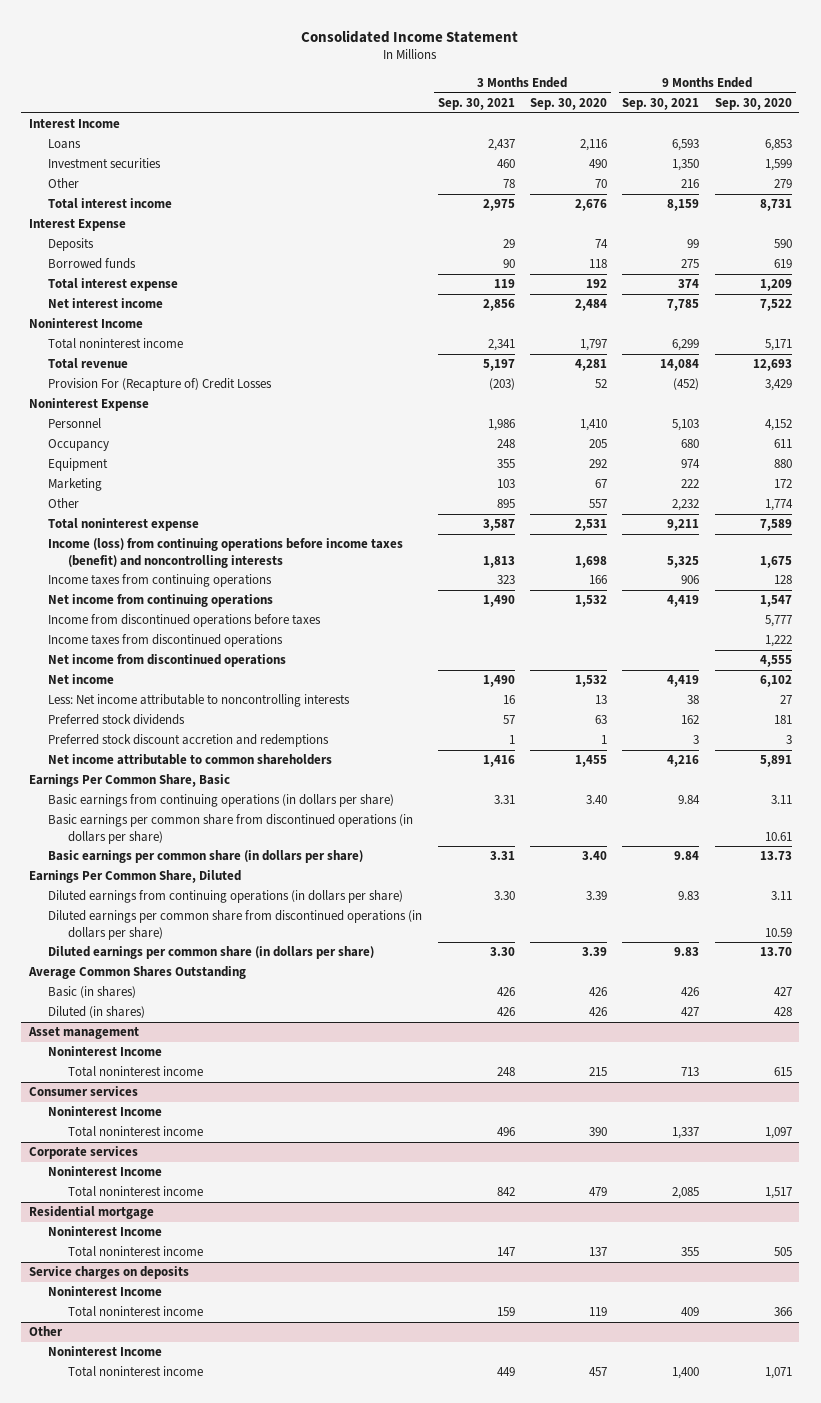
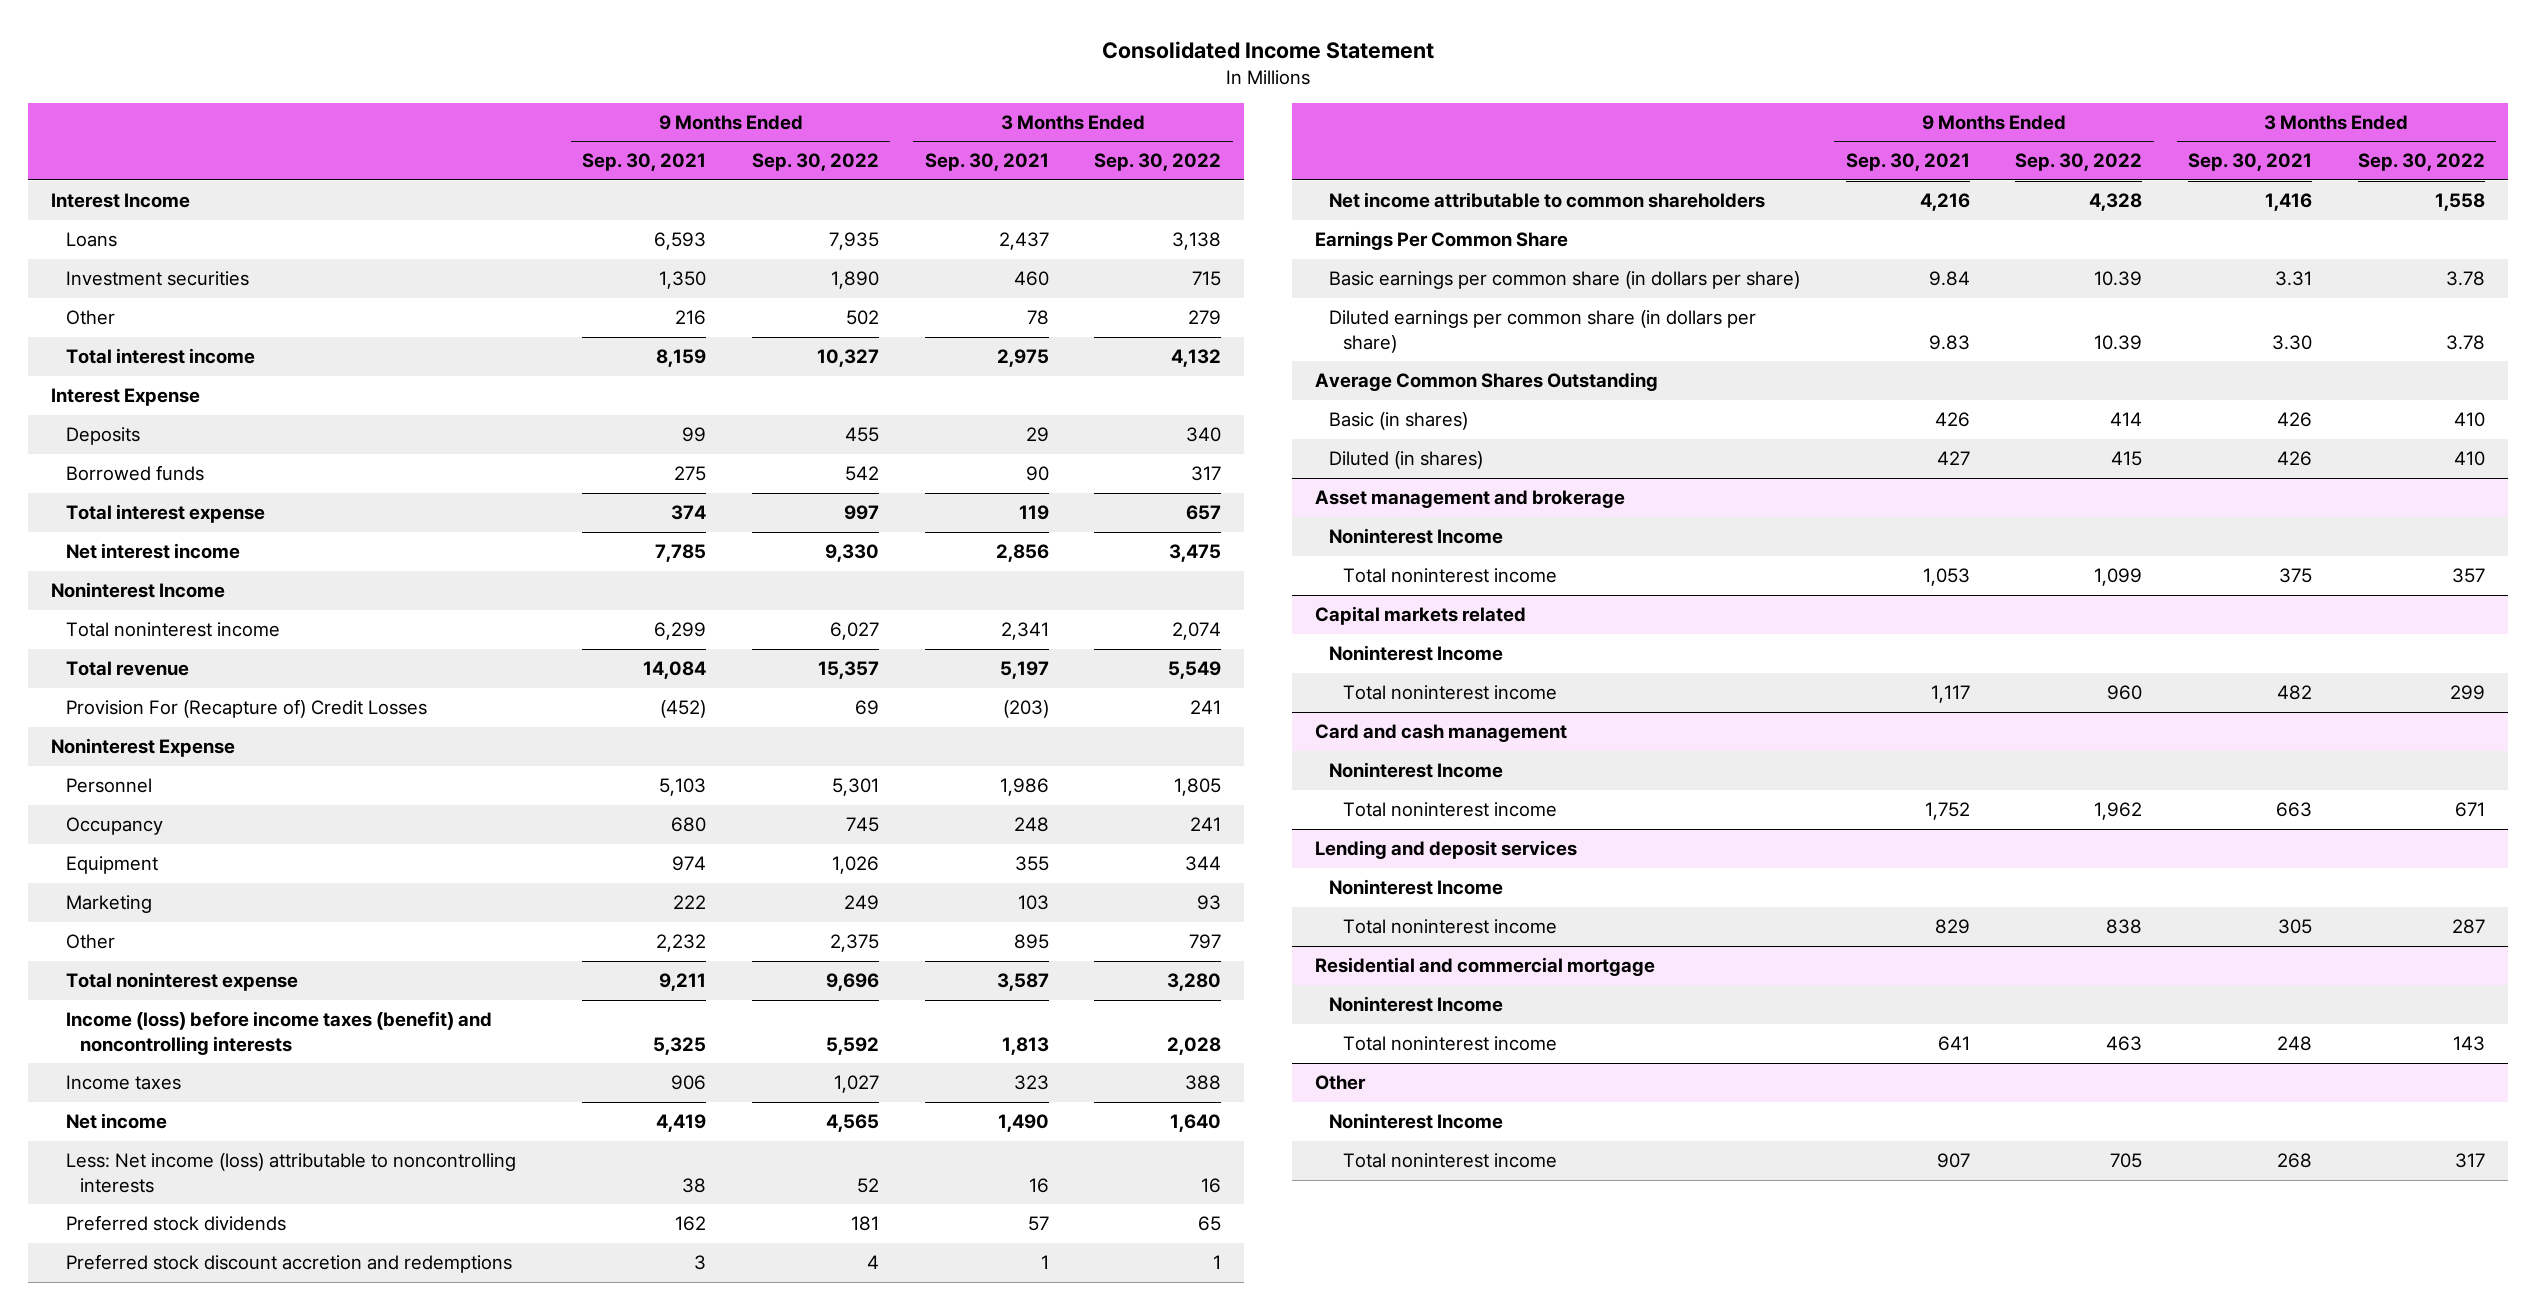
[530,97,608,110] Sep. 30, 2020 -> none
[714,97,792,110] Sep. 30, 2020 -> none
none -> [751,153,879,172] Sep. 30, 2022
none -> [1094,153,1222,172] Sep. 30, 2022
[48,594,274,608] Net income from continuing operations -> none
[48,614,322,628] Income from discontinued operations before taxes -> none
[48,634,284,648] Income taxes from discontinued operations -> none
[48,654,287,668] Net income from discontinued operations -> none
[48,538,404,568] Income (loss) from continuing operations before income taxes (benefit) and noncontrolling interests -> [65,1011,492,1055] Income (loss) before income taxes (benefit) and noncontrolling interests
[48,574,273,588] Income taxes from continuing operations -> [65,1075,181,1091] Income taxes
[48,694,351,708] Less: Net income attributable to noncontrolling interests -> [65,1153,516,1193] Less: Net income (loss) attributable to noncontrolling interests
[48,794,395,808] Basic earnings from continuing operations (in dollars per share) -> none
[48,814,414,844] Basic earnings per common share from discontinued operations (in dollars per share) -> none
[29,774,231,788] Earnings Per Common Share, Basic -> [1314,231,1568,251] Earnings Per Common Share
[29,870,242,884] Earnings Per Common Share, Diluted -> none
[48,890,404,904] Diluted earnings from continuing operations (in dollars per share) -> none
[48,910,423,940] Diluted earnings per common share from discontinued operations (in dollars per share) -> none
[28,1027,140,1040] Asset management -> [1314,490,1625,509] Asset management and brokerage
[496,1067,515,1077] 248 -> [2279,568,2313,584] 375
[681,1067,700,1077] 713 -> [1922,568,1970,587] 1,053
[29,1086,139,1097] Consumer services -> [1314,606,1526,626] Capital markets related
[496,1127,515,1137] 496 -> [2277,685,2313,701] 482
[672,1127,700,1140] 1,337 -> [1930,685,1970,704] 1,117
[29,1146,139,1160] Corporate services -> [1314,724,1567,743] Card and cash management
[496,1187,515,1197] 842 -> [2276,802,2313,818] 663
[672,1187,700,1200] 2,085 -> [1924,802,1970,821] 1,752
[29,1206,155,1220] Residential mortgage -> [1314,840,1577,860] Lending and deposit services
[496,1247,515,1257] 147 -> [2278,919,2313,935] 305
[681,1247,700,1257] 355 -> [1934,919,1970,935] 829
[29,1266,190,1280] Service charges on deposits -> [1314,957,1655,977] Residential and commercial mortgage
[496,1307,515,1317] 159 -> [2277,1036,2313,1052] 248
[681,1307,700,1317] 409 -> [1937,1036,1970,1052] 641
[496,1367,515,1377] 449 -> [2277,1153,2313,1169] 268
[672,1367,700,1380] 1,400 -> [1936,1153,1970,1169] 907

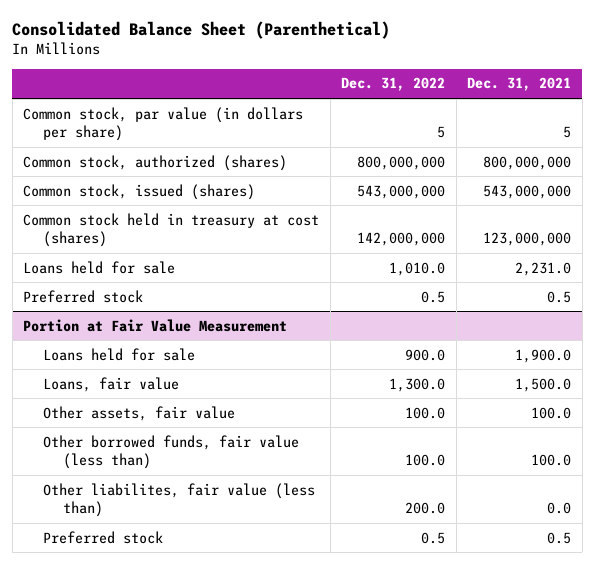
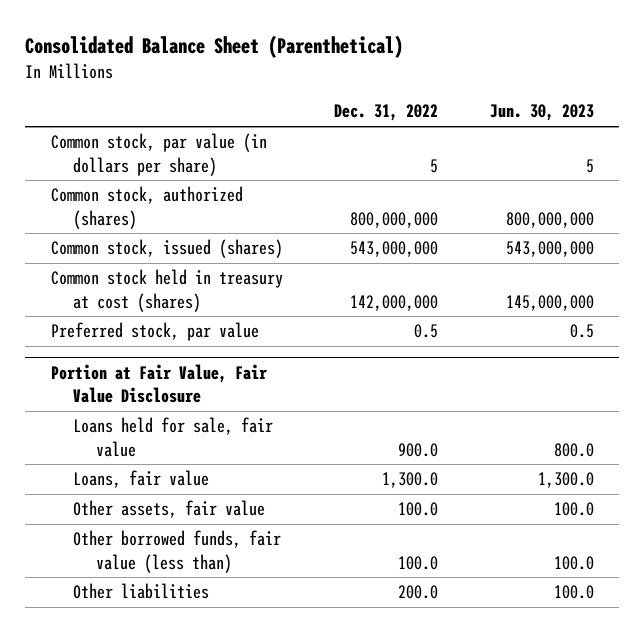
[467,77,572,92] Dec. 31, 2021 -> none
none -> [489,104,594,122] Jun. 30, 2023
[23,260,176,274] Loans held for sale -> none
[23,289,144,303] Preferred stock -> [50,322,259,342] Preferred stock, par value
[23,318,288,332] Portion at Fair Value Measurement -> [50,364,267,404] Portion at Fair Value, Fair Value Disclosure
[43,347,196,361] Loans held for sale -> [73,417,274,457] Loans held for sale, fair value
[43,530,164,544] Preferred stock -> none
[43,482,316,517] Other liabilites, fair value (less than) -> [73,583,210,600] Other liabilities

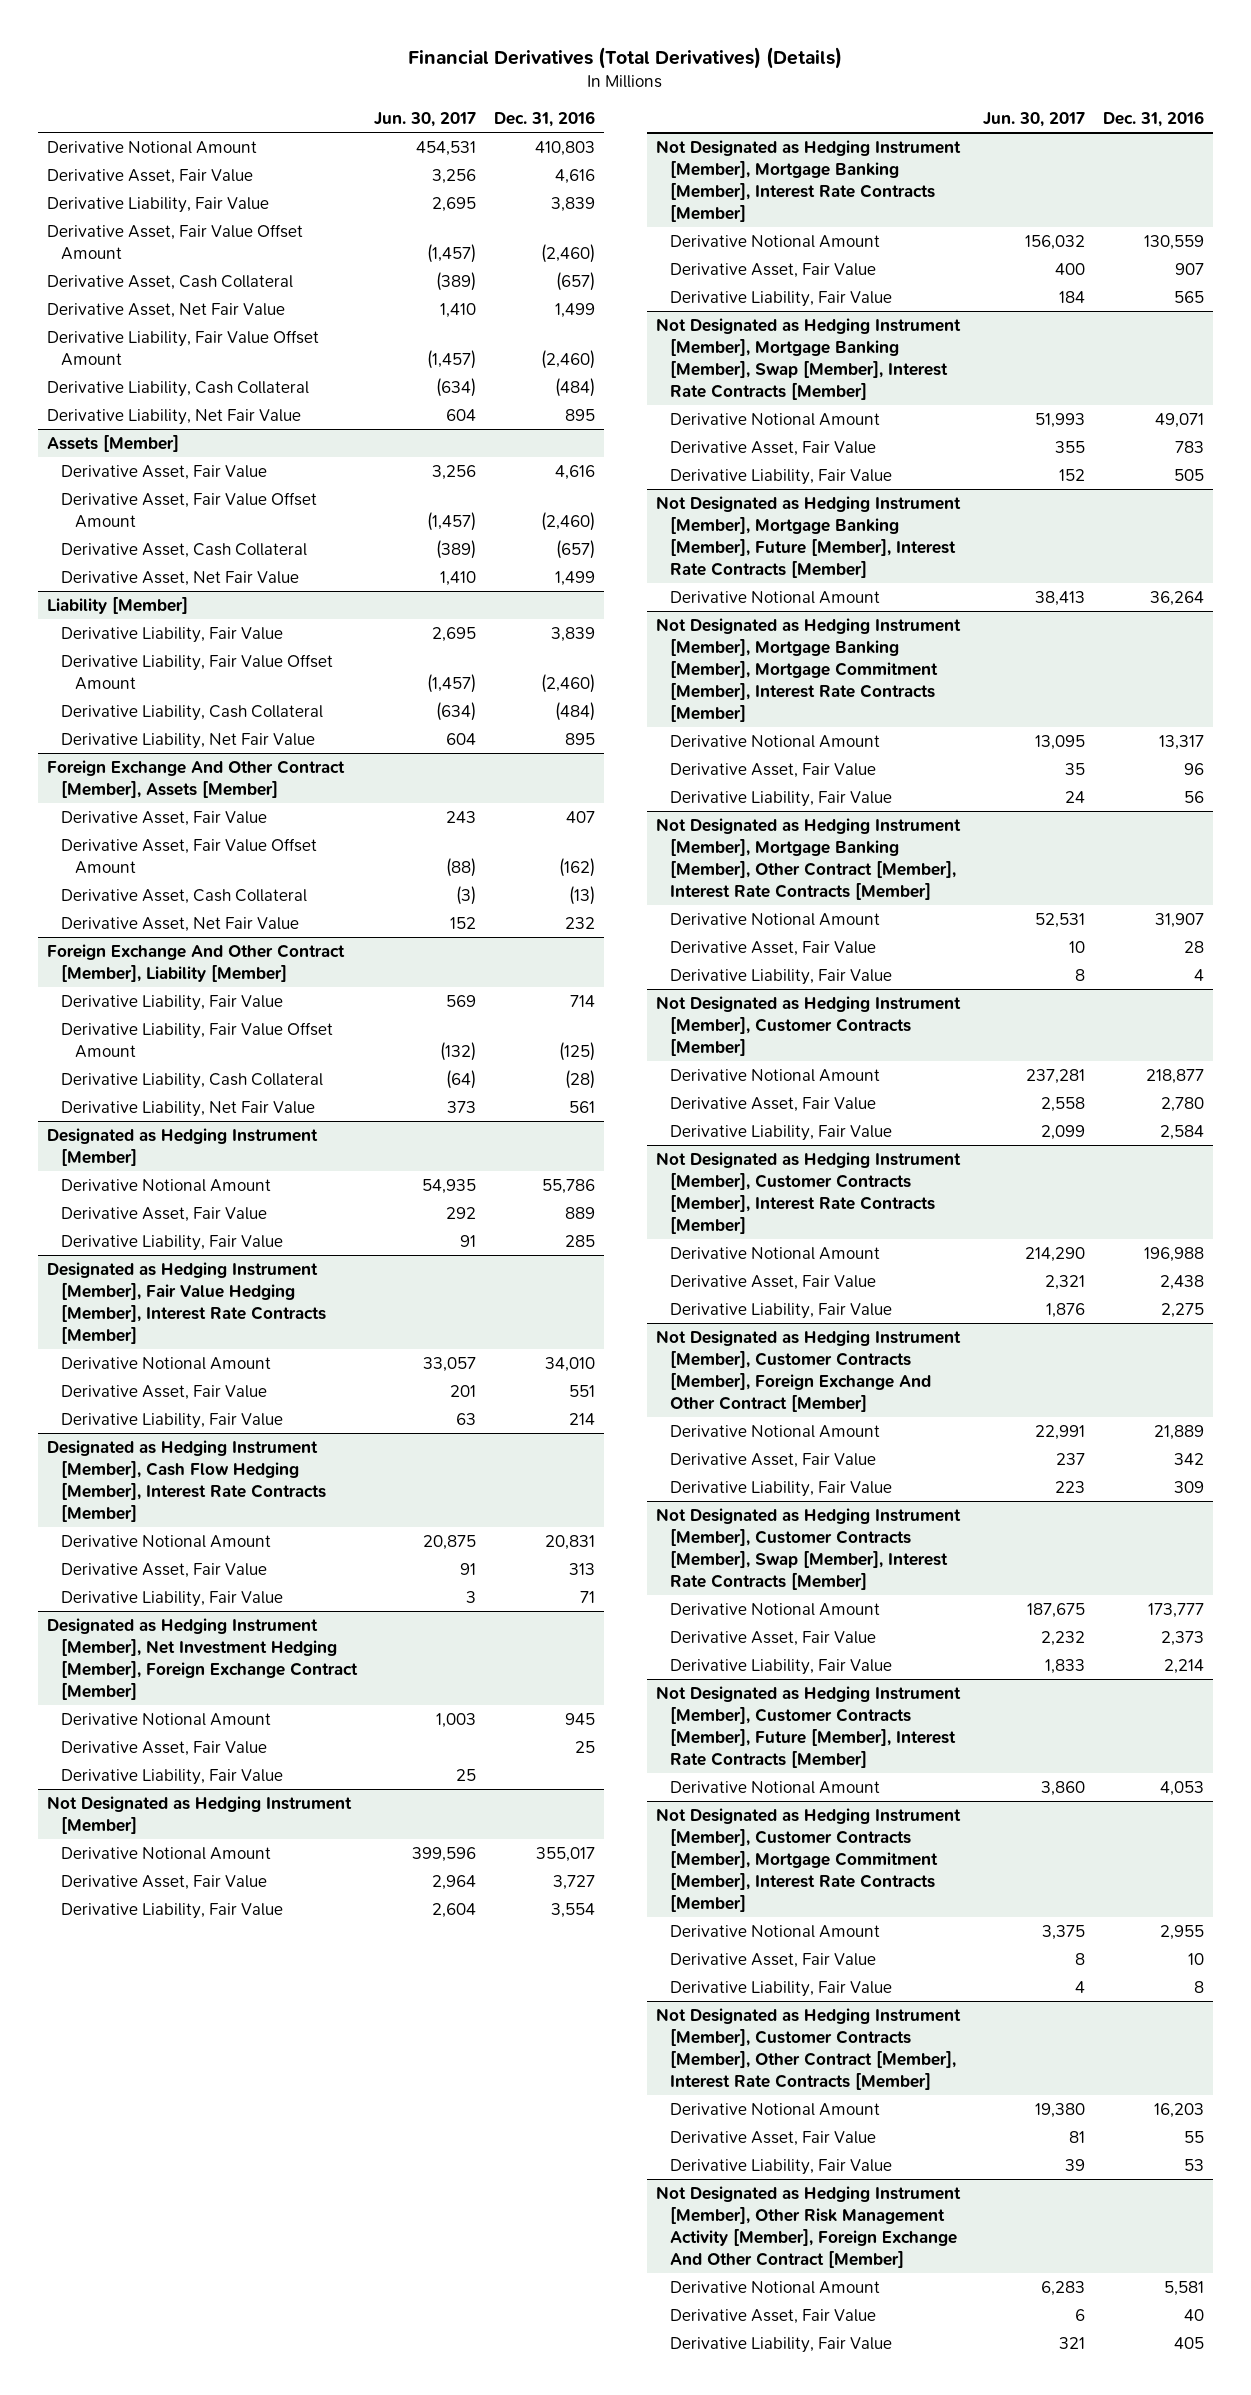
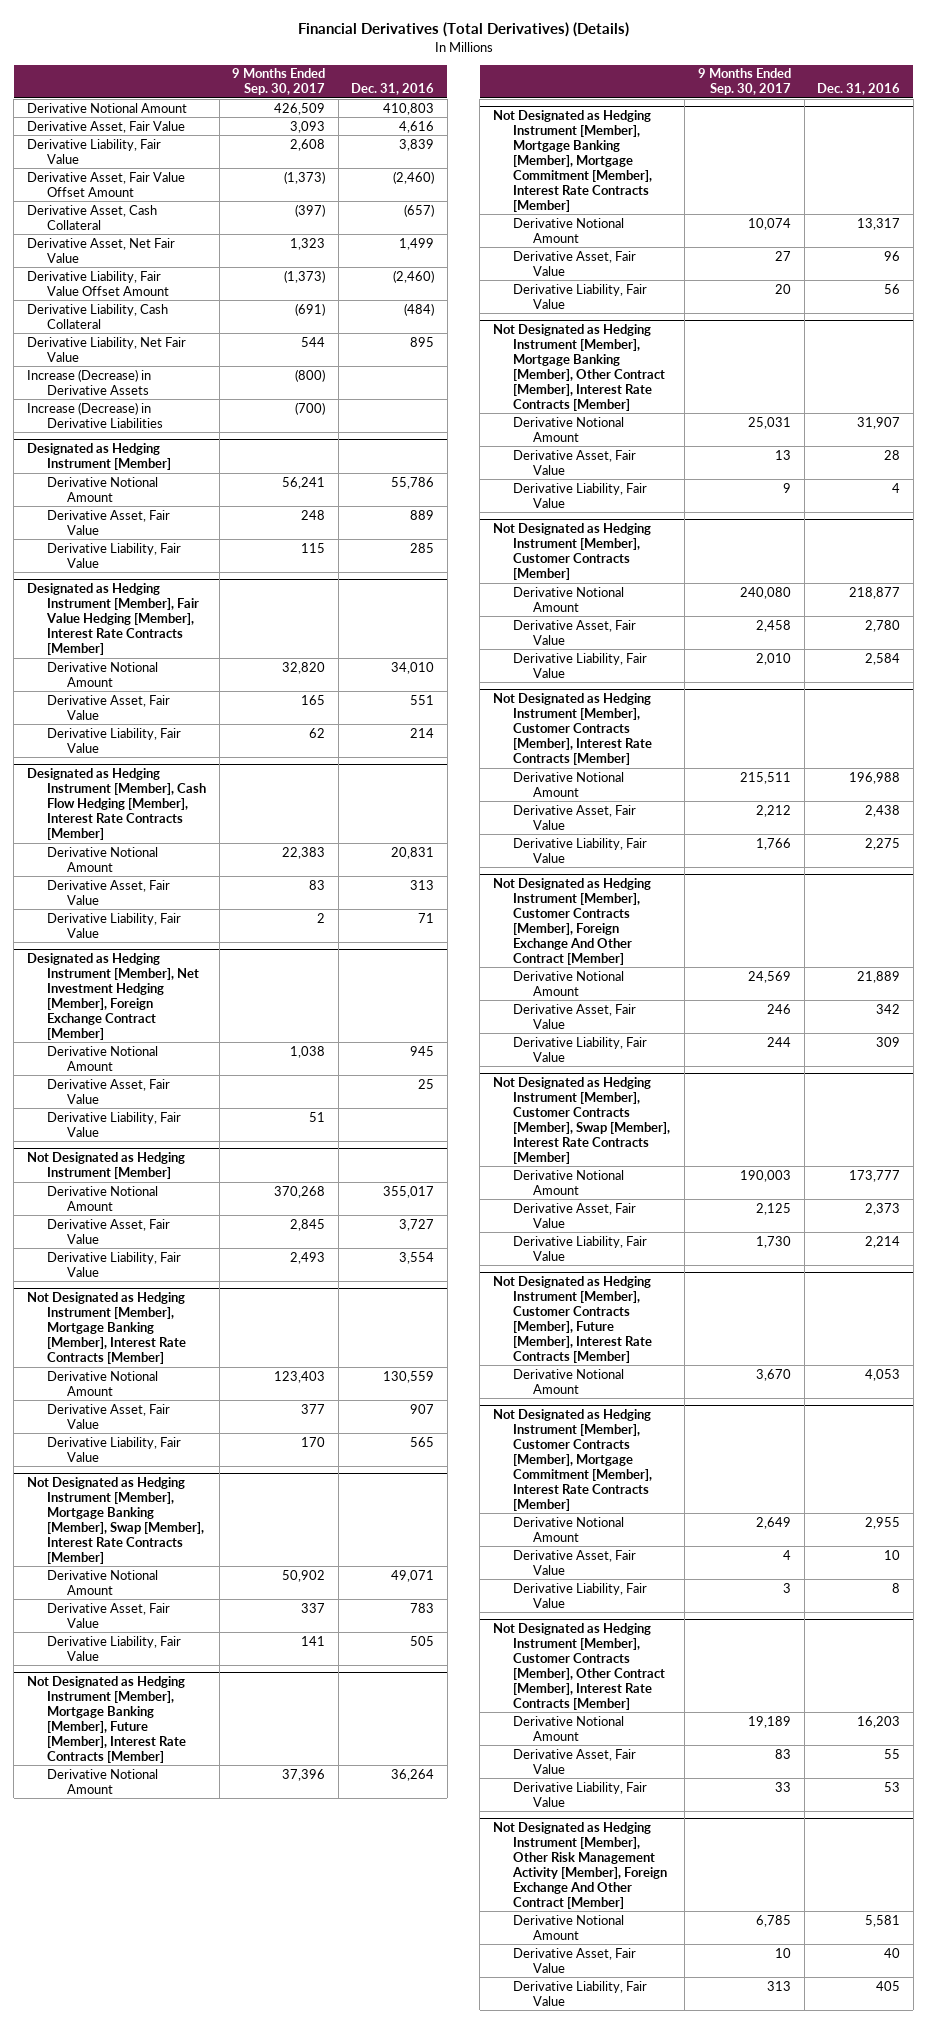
[374,112,477,128] Jun. 30, 2017 -> none
none -> [232,68,326,96] 9 Months Ended Sep. 30, 2017
[46,434,179,452] Assets [Member] -> none
[60,464,267,480] Derivative Asset, Fair Value -> none
[60,491,317,528] Derivative Asset, Fair Value Offset Amount -> none
[60,542,307,558] Derivative Asset, Cash Collateral -> none
[60,570,299,586] Derivative Asset, Net Fair Value -> none
[46,596,188,614] Liability [Member] -> none
[60,626,283,643] Derivative Liability, Fair Value -> none
[60,653,333,690] Derivative Liability, Fair Value Offset Amount -> none
[60,704,323,721] Derivative Liability, Cash Collateral -> none
[60,732,315,749] Derivative Liability, Net Fair Value -> none
[46,759,345,798] Foreign Exchange And Other Contract [Member], Assets [Member] -> none
[60,810,267,826] Derivative Asset, Fair Value -> none
[60,837,317,874] Derivative Asset, Fair Value Offset Amount -> none
[60,888,307,904] Derivative Asset, Cash Collateral -> none
[60,916,299,932] Derivative Asset, Net Fair Value -> none
[46,943,345,982] Foreign Exchange And Other Contract [Member], Liability [Member] -> none
[60,994,283,1011] Derivative Liability, Fair Value -> none
[60,1021,333,1058] Derivative Liability, Fair Value Offset Amount -> none
[60,1072,323,1089] Derivative Liability, Cash Collateral -> none
[60,1100,315,1117] Derivative Liability, Net Fair Value -> none
none -> [27,368,152,395] Increase (Decrease) in Derivative Assets
none -> [27,401,164,428] Increase (Decrease) in Derivative Liabilities

